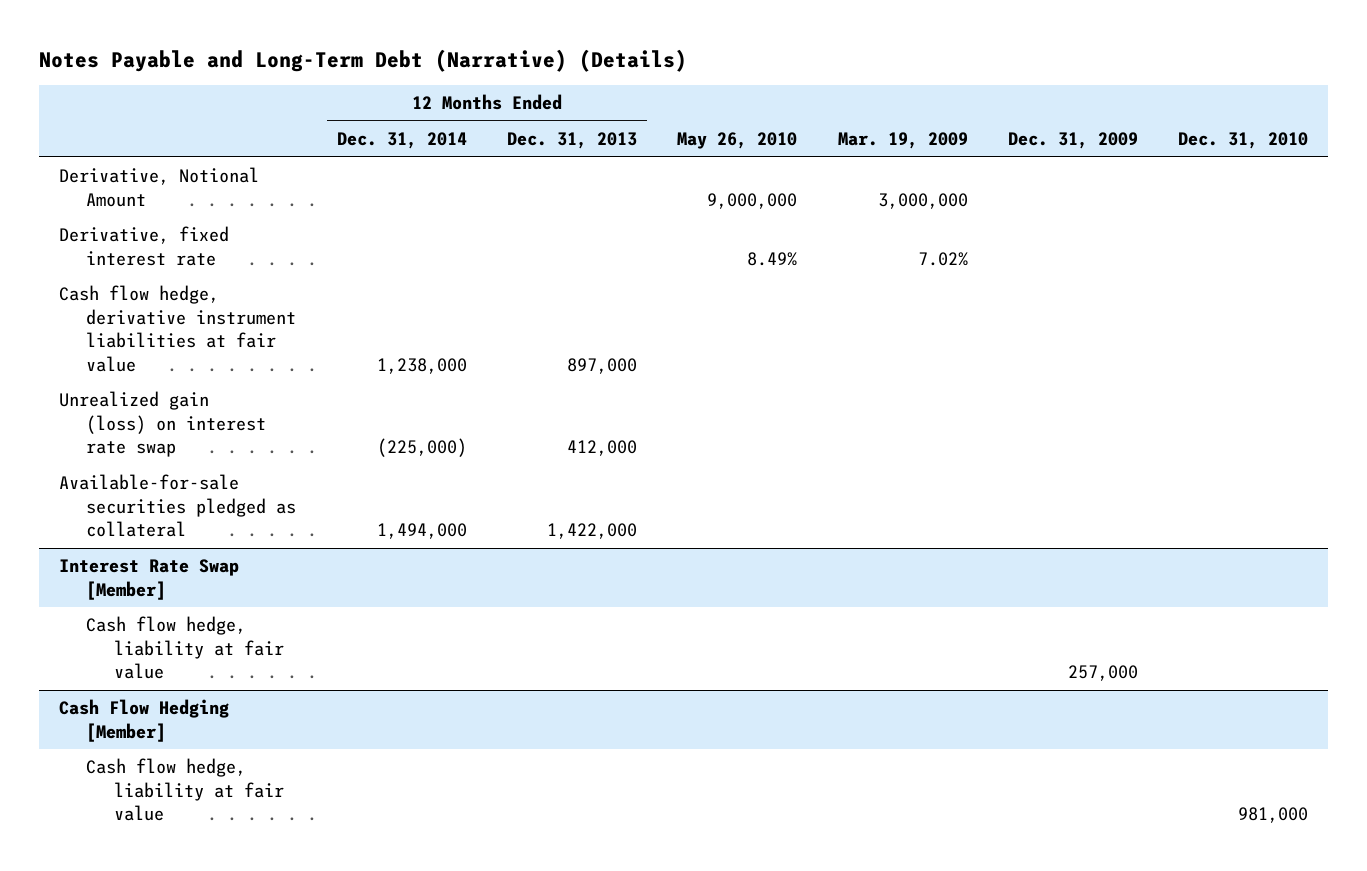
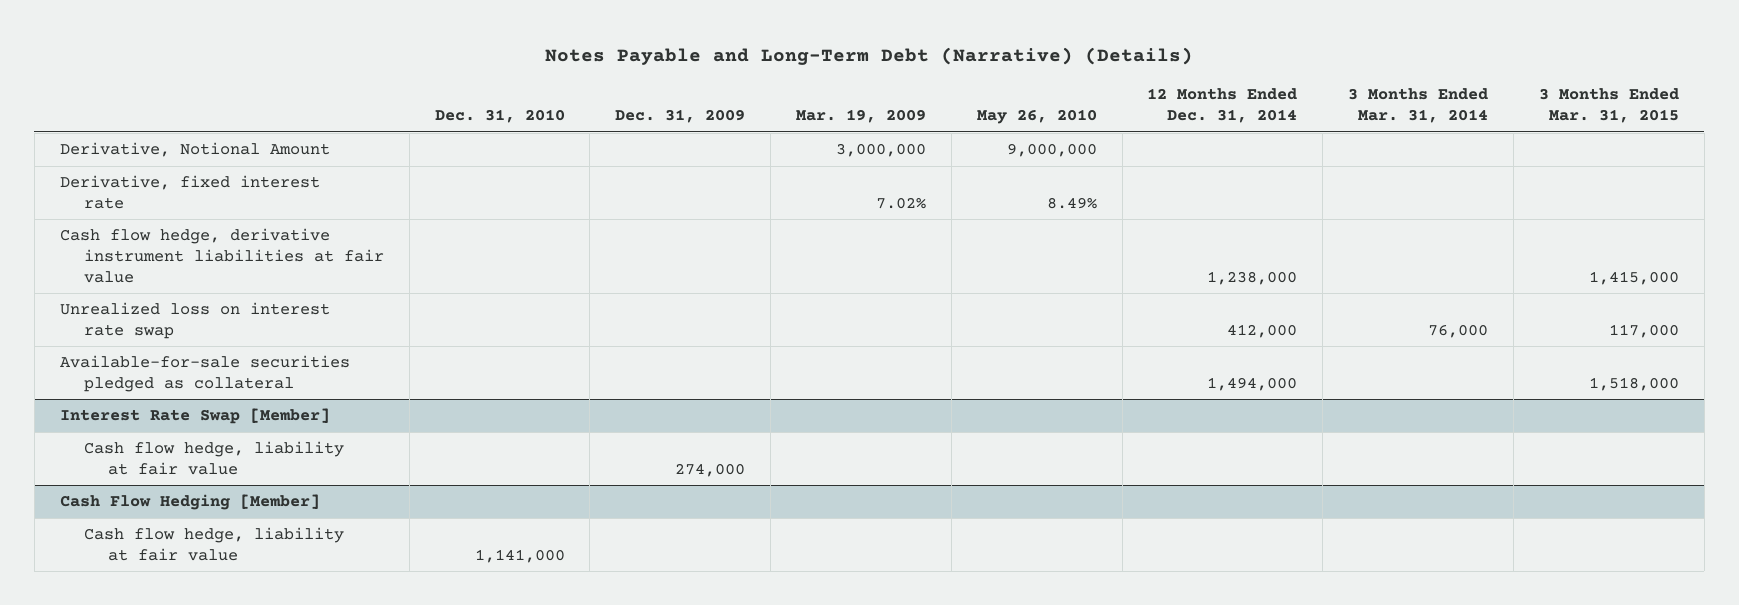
[506,132,637,150] Dec. 31, 2013 -> none
none -> [1348,88,1489,124] 3 Months Ended Mar. 31, 2014
none -> [1538,88,1679,124] 3 Months Ended Mar. 31, 2015
[58,391,267,458] Unrealized gain (loss) on interest rate swap -> [59,302,330,340] Unrealized loss on interest rate swap
[376,438,467,458] (225,000) -> [1227,324,1298,339] 412,000
[1067,665,1138,682] 257,000 -> [675,463,746,478] 274,000
[1238,807,1309,824] 981,000 -> [474,549,565,564] 1,141,000

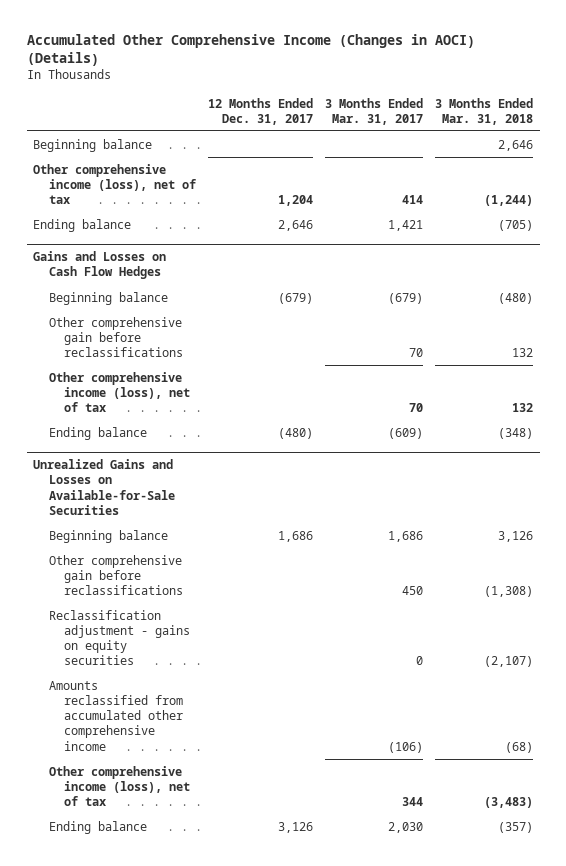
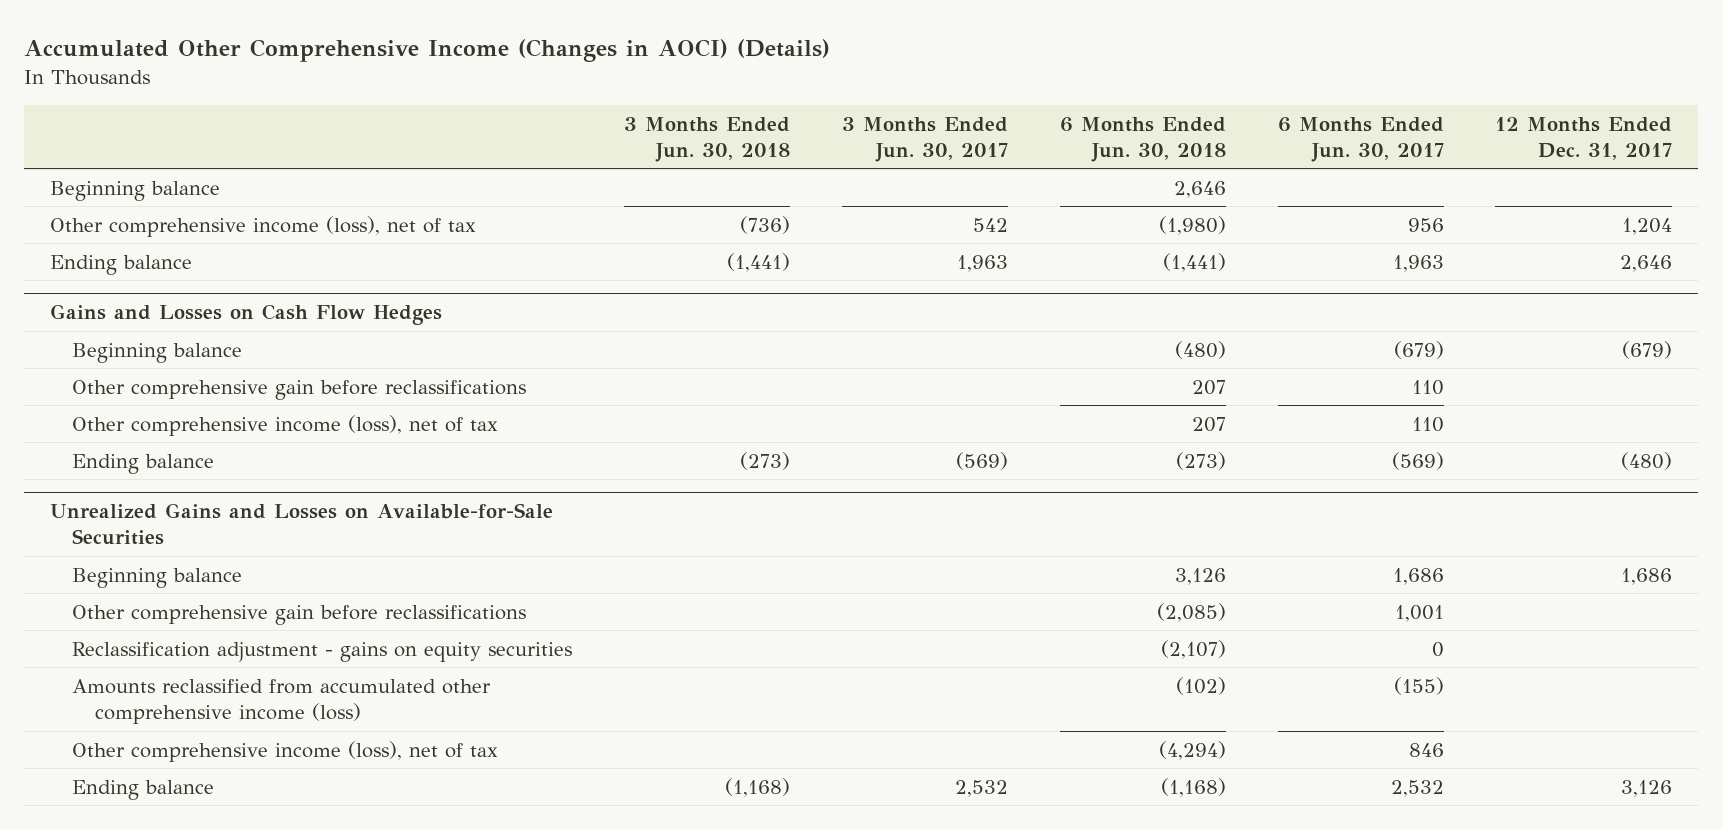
[325,97,424,125] 3 Months Ended Mar. 31, 2017 -> none
[435,97,534,125] 3 Months Ended Mar. 31, 2018 -> none
none -> [624,116,791,162] 3 Months Ended Jun. 30, 2018
none -> [842,116,1009,162] 3 Months Ended Jun. 30, 2017
none -> [1059,116,1226,162] 6 Months Ended Jun. 30, 2018
none -> [1277,116,1444,162] 6 Months Ended Jun. 30, 2017
[48,680,184,751] Amounts reclassified from accumulated other comprehensive income -> [72,678,492,725] Amounts reclassified from accumulated other comprehensive income (loss)

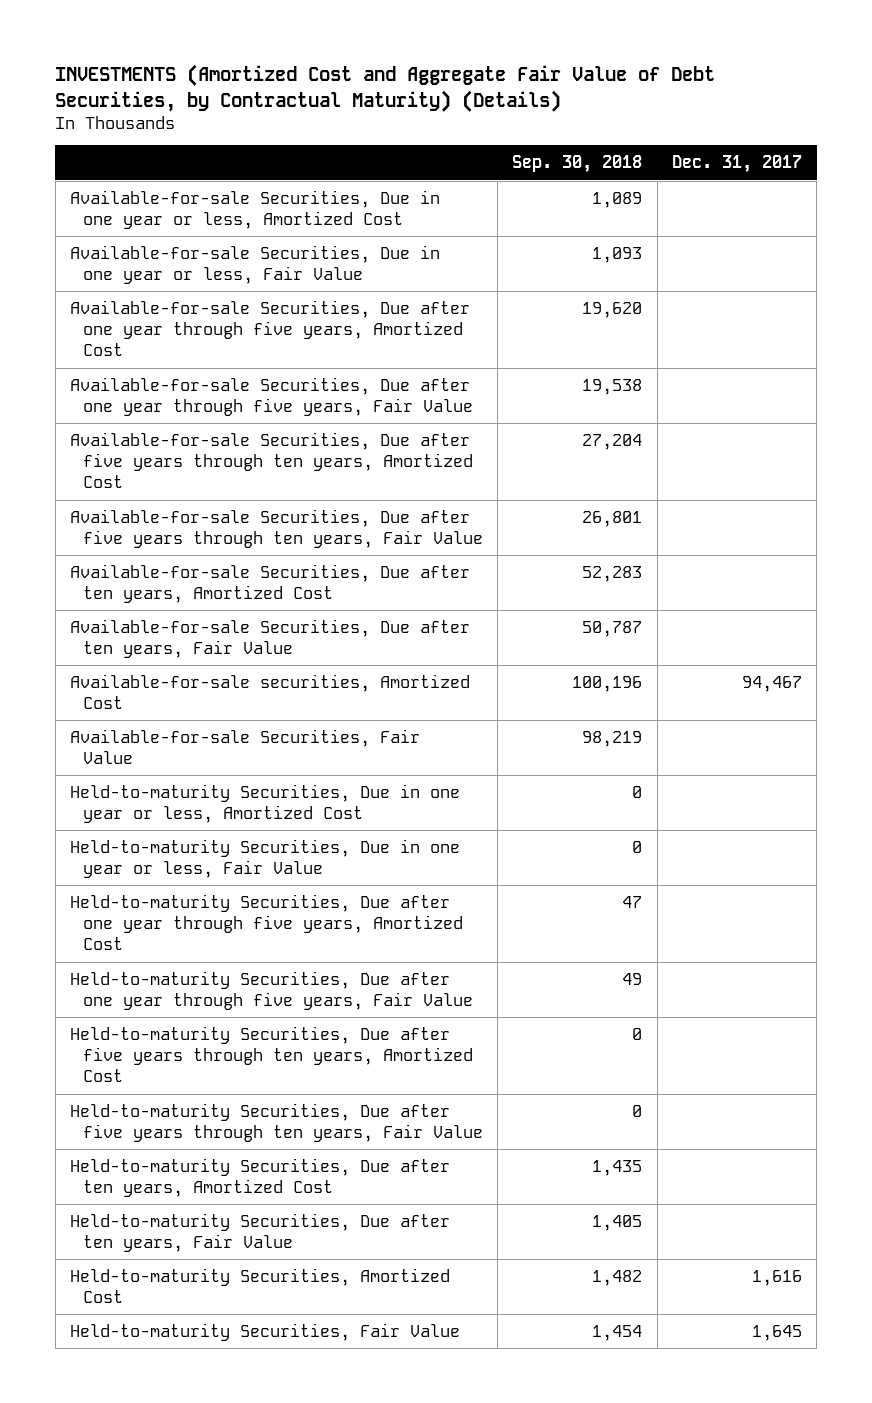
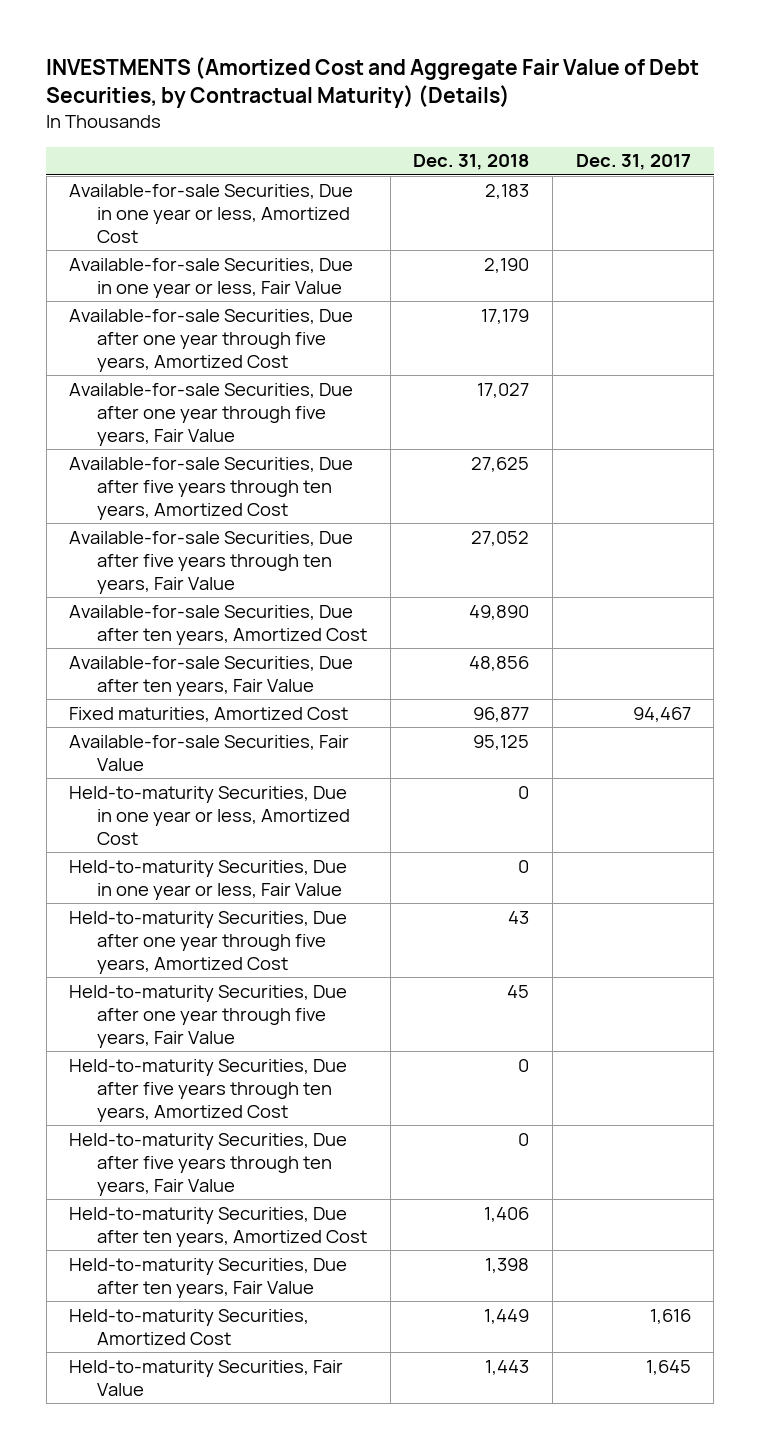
[512,155,643,174] Sep. 30, 2018 -> none
none -> [413,154,530,171] Dec. 31, 2018
[70,673,471,710] Available-for-sale securities, Amortized Cost -> [69,706,349,722] Fixed maturities, Amortized Cost

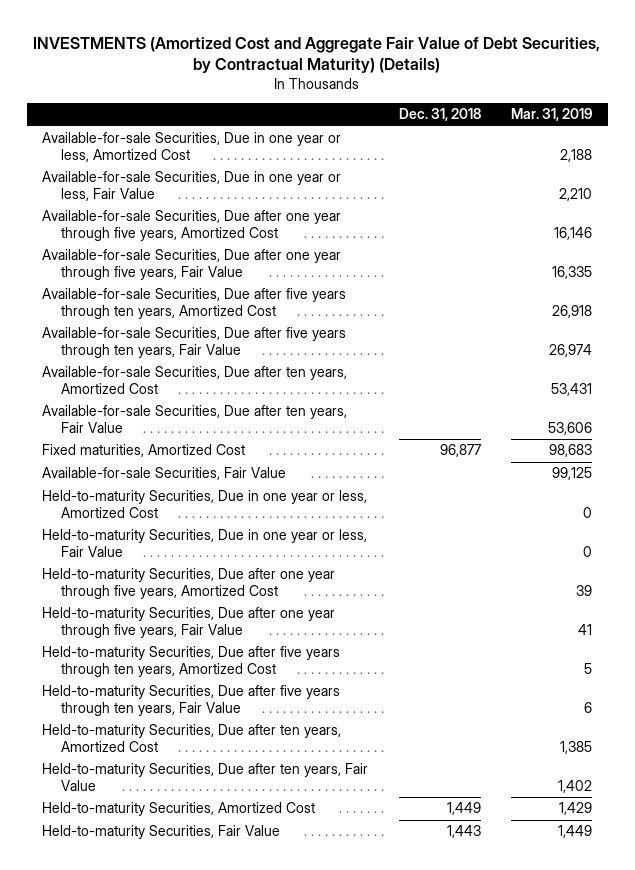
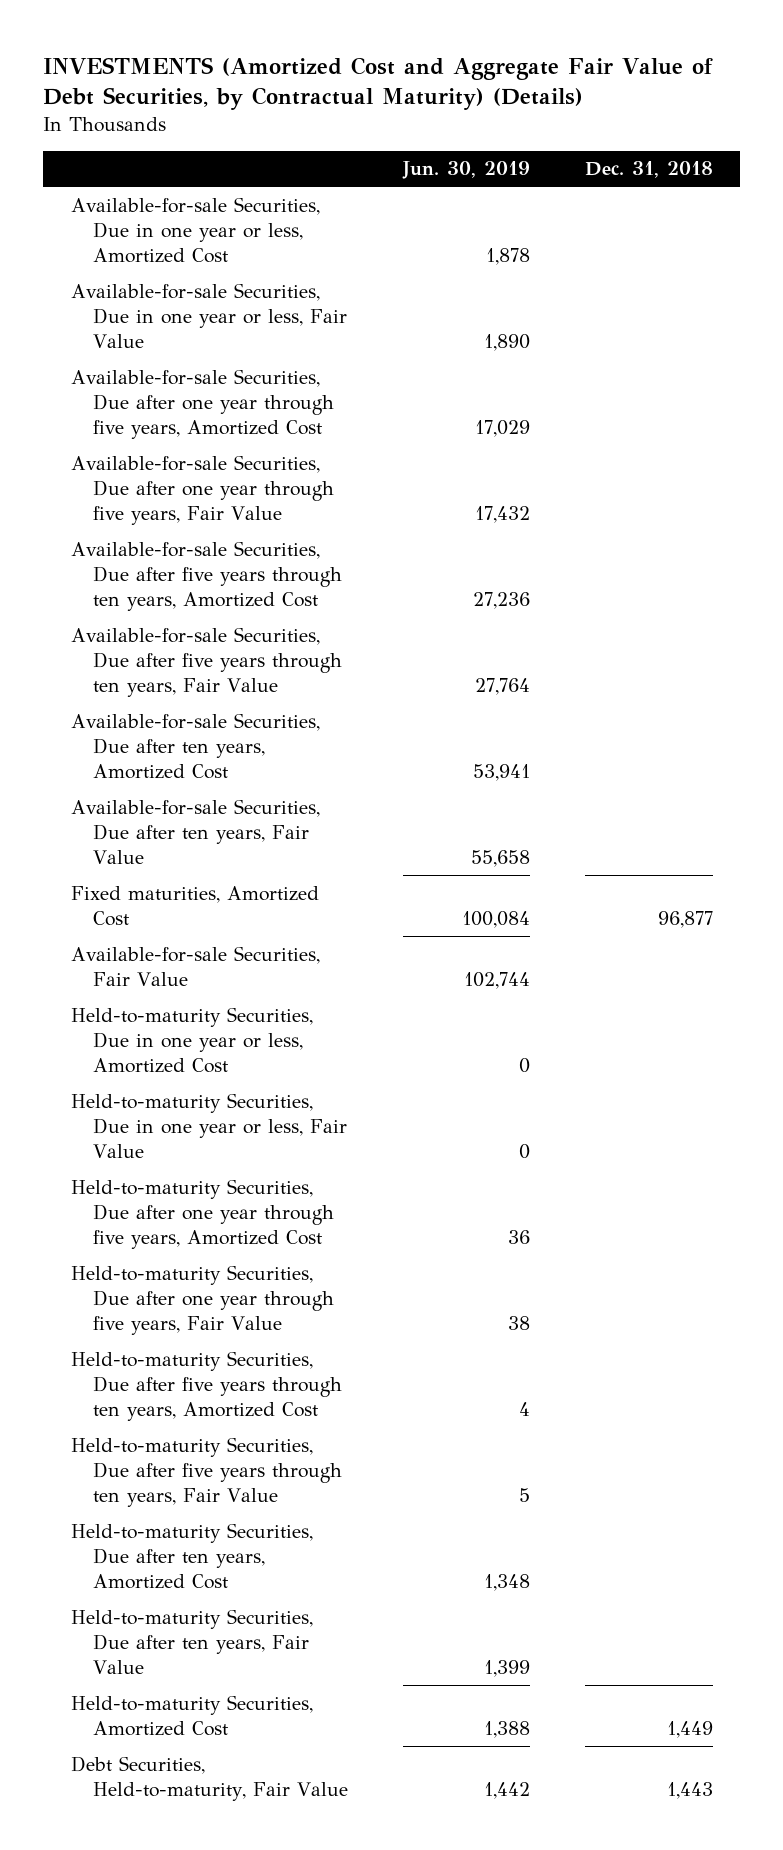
[511,108,593,122] Mar. 31, 2019 -> none
none -> [401,161,530,180] Jun. 30, 2019
[42,825,281,840] Held-to-maturity Securities, Fair Value -> [70,1755,348,1801] Debt Securities, Held-to-maturity, Fair Value

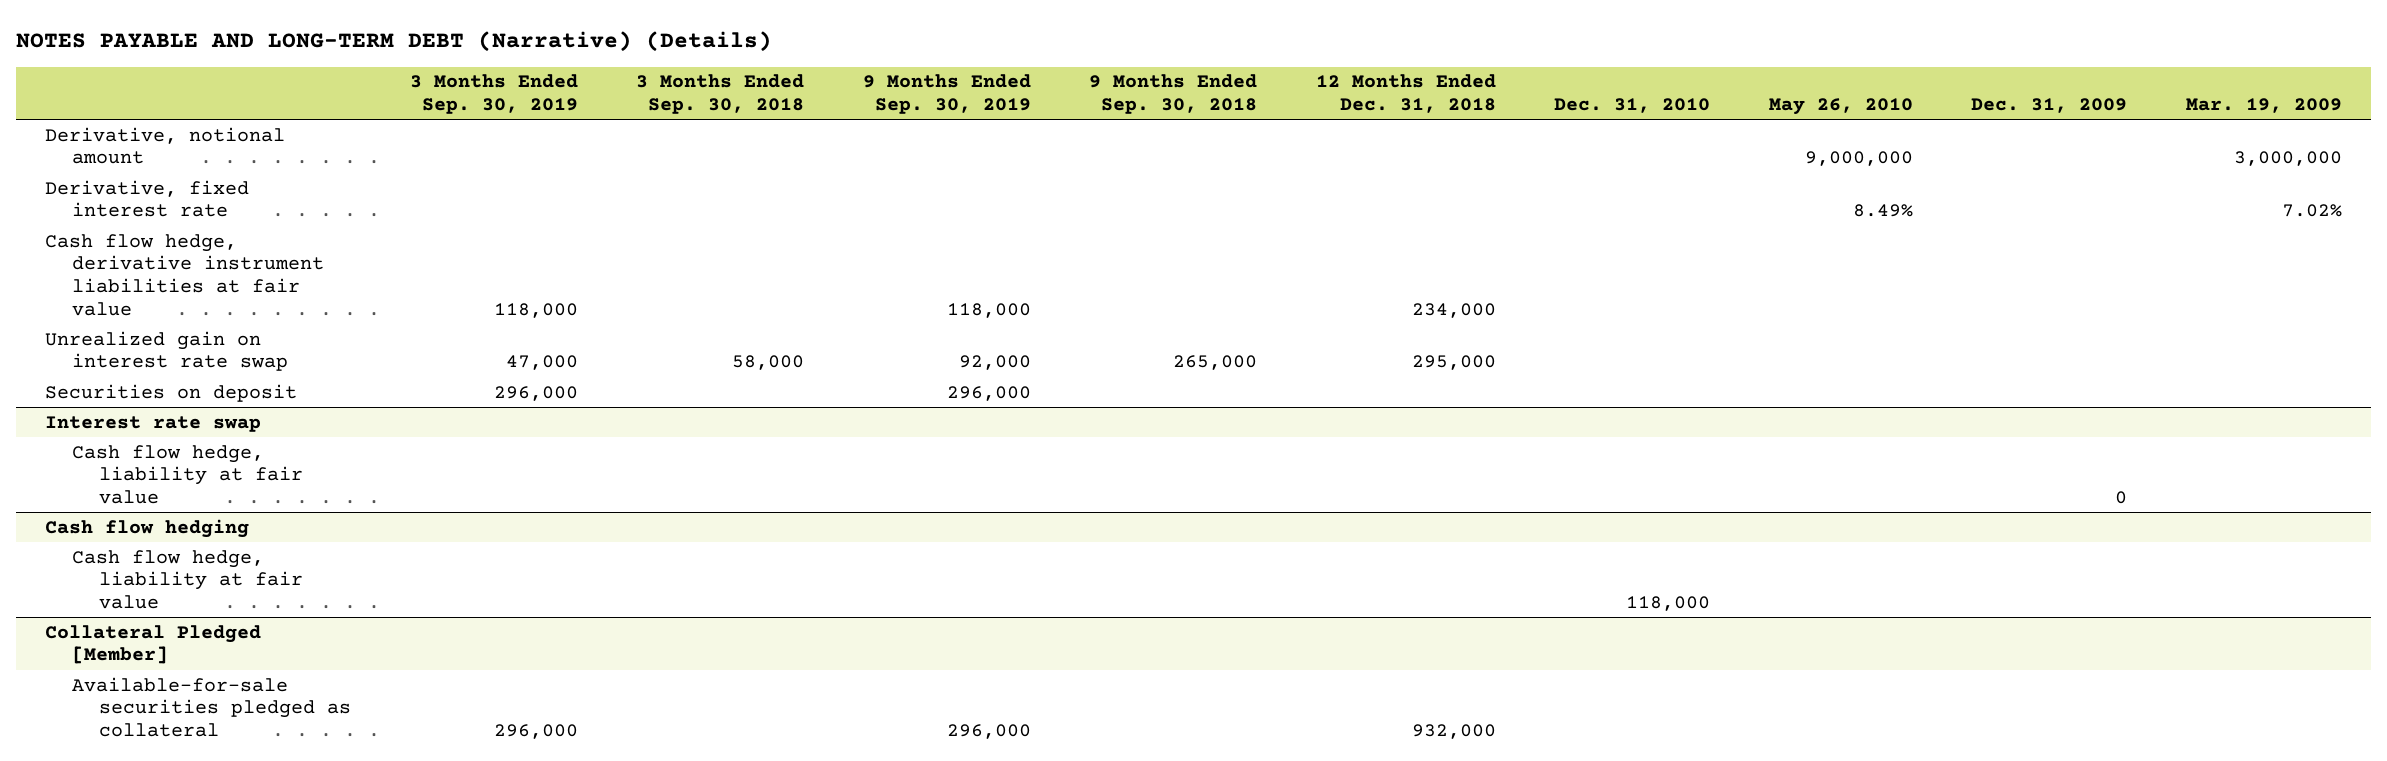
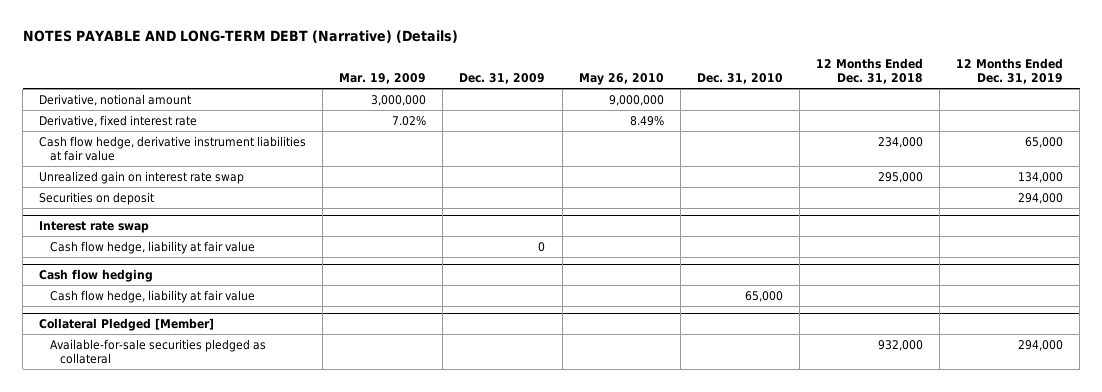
[409,74,578,115] 3 Months Ended Sep. 30, 2019 -> none
[636,74,805,115] 3 Months Ended Sep. 30, 2018 -> none
[862,74,1031,115] 9 Months Ended Sep. 30, 2019 -> none
[1089,74,1258,115] 9 Months Ended Sep. 30, 2018 -> none
none -> [956,57,1064,84] 12 Months Ended Dec. 31, 2019
[1626,596,1711,612] 118,000 -> [744,290,783,302] 65,000

